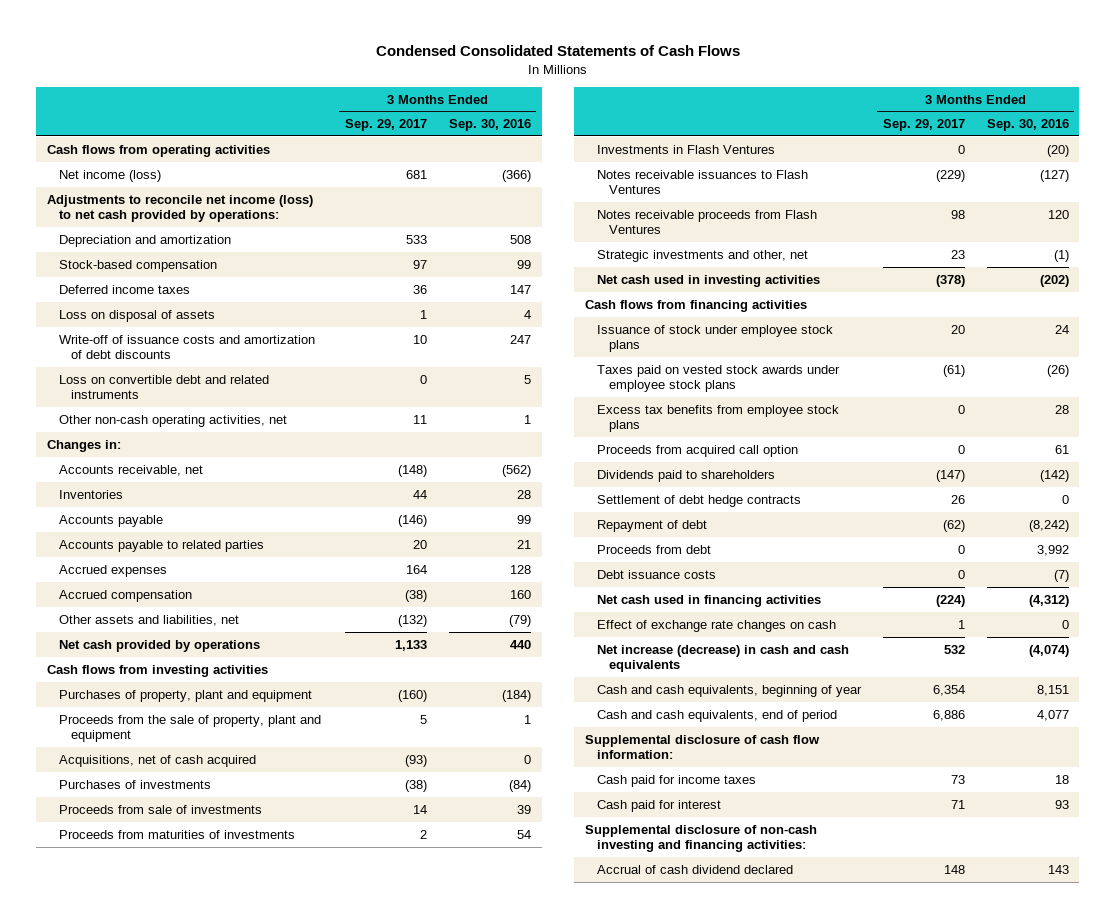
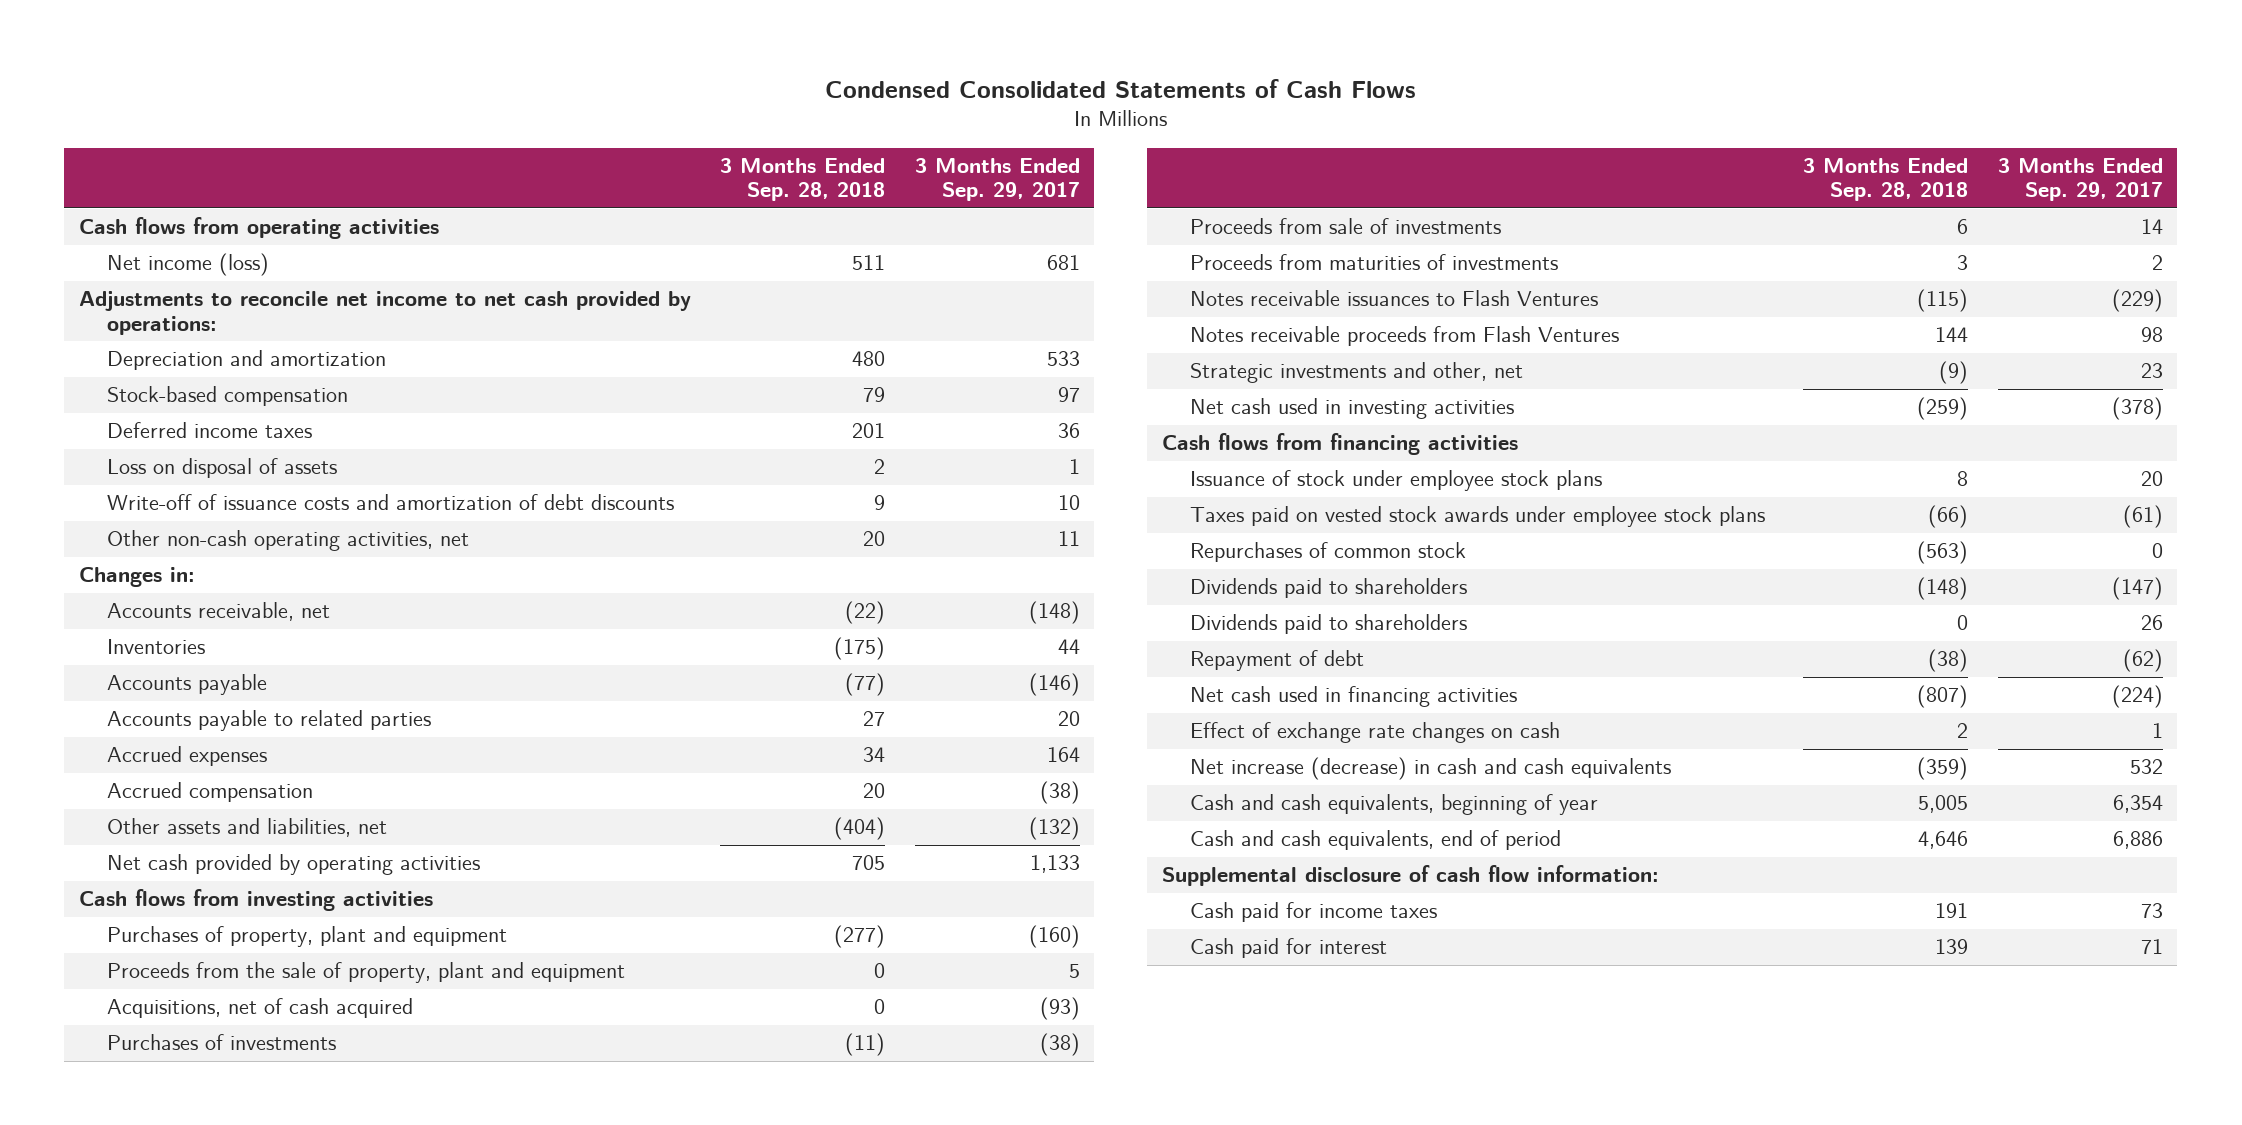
[448,119,531,132] Sep. 30, 2016 -> none
none -> [720,157,886,202] 3 Months Ended Sep. 28, 2018
[47,194,314,222] Adjustments to reconcile net income (loss) to net cash provided by operations: -> [79,291,692,335] Adjustments to reconcile net income to net cash provided by operations:
[59,374,270,399] Loss on convertible debt and related instruments -> none
[59,639,261,652] Net cash provided by operations -> [106,854,480,876] Net cash provided by operating activities
[596,144,775,154] Investments in Flash Ventures -> none
[596,404,839,432] Excess tax benefits from employee stock plans -> none
[596,444,798,457] Proceeds from acquired call option -> none
none -> [1189,542,1466,563] Repurchases of common stock
[596,494,801,507] Settlement of debt hedge contracts -> [1189,614,1467,635] Dividends paid to shareholders
[596,544,711,554] Proceeds from debt -> none
[596,569,716,579] Debt issuance costs -> none
[584,824,817,852] Supplemental disclosure of non-cash investing and financing activities: -> none
[596,864,793,874] Accrual of cash dividend declared -> none

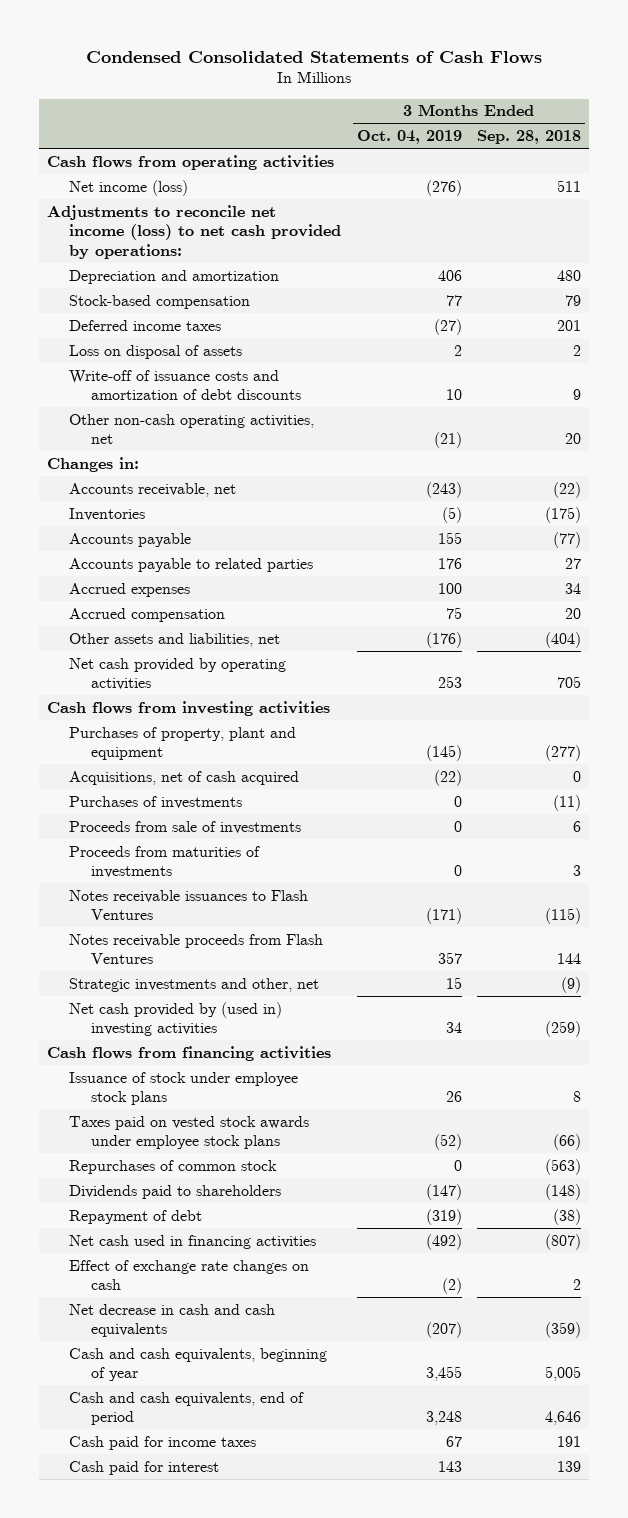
[914,157,1080,202] 3 Months Ended Sep. 29, 2017 -> none
none -> [356,130,462,145] Oct. 04, 2019
[79,291,692,335] Adjustments to reconcile net income to net cash provided by operations: -> [46,204,342,259] Adjustments to reconcile net income (loss) to net cash provided by operations:
[106,962,625,984] Proceeds from the sale of property, plant and equipment -> none
[1189,398,1514,420] Net cash used in investing activities -> [69,1001,283,1037] Net cash provided by (used in) investing activities
[1189,614,1467,635] Dividends paid to shareholders -> none
[1189,757,1671,781] Net increase (decrease) in cash and cash equivalents -> [69,1303,276,1338] Net decrease in cash and cash equivalents
[1162,865,1660,887] Supplemental disclosure of cash flow information: -> none

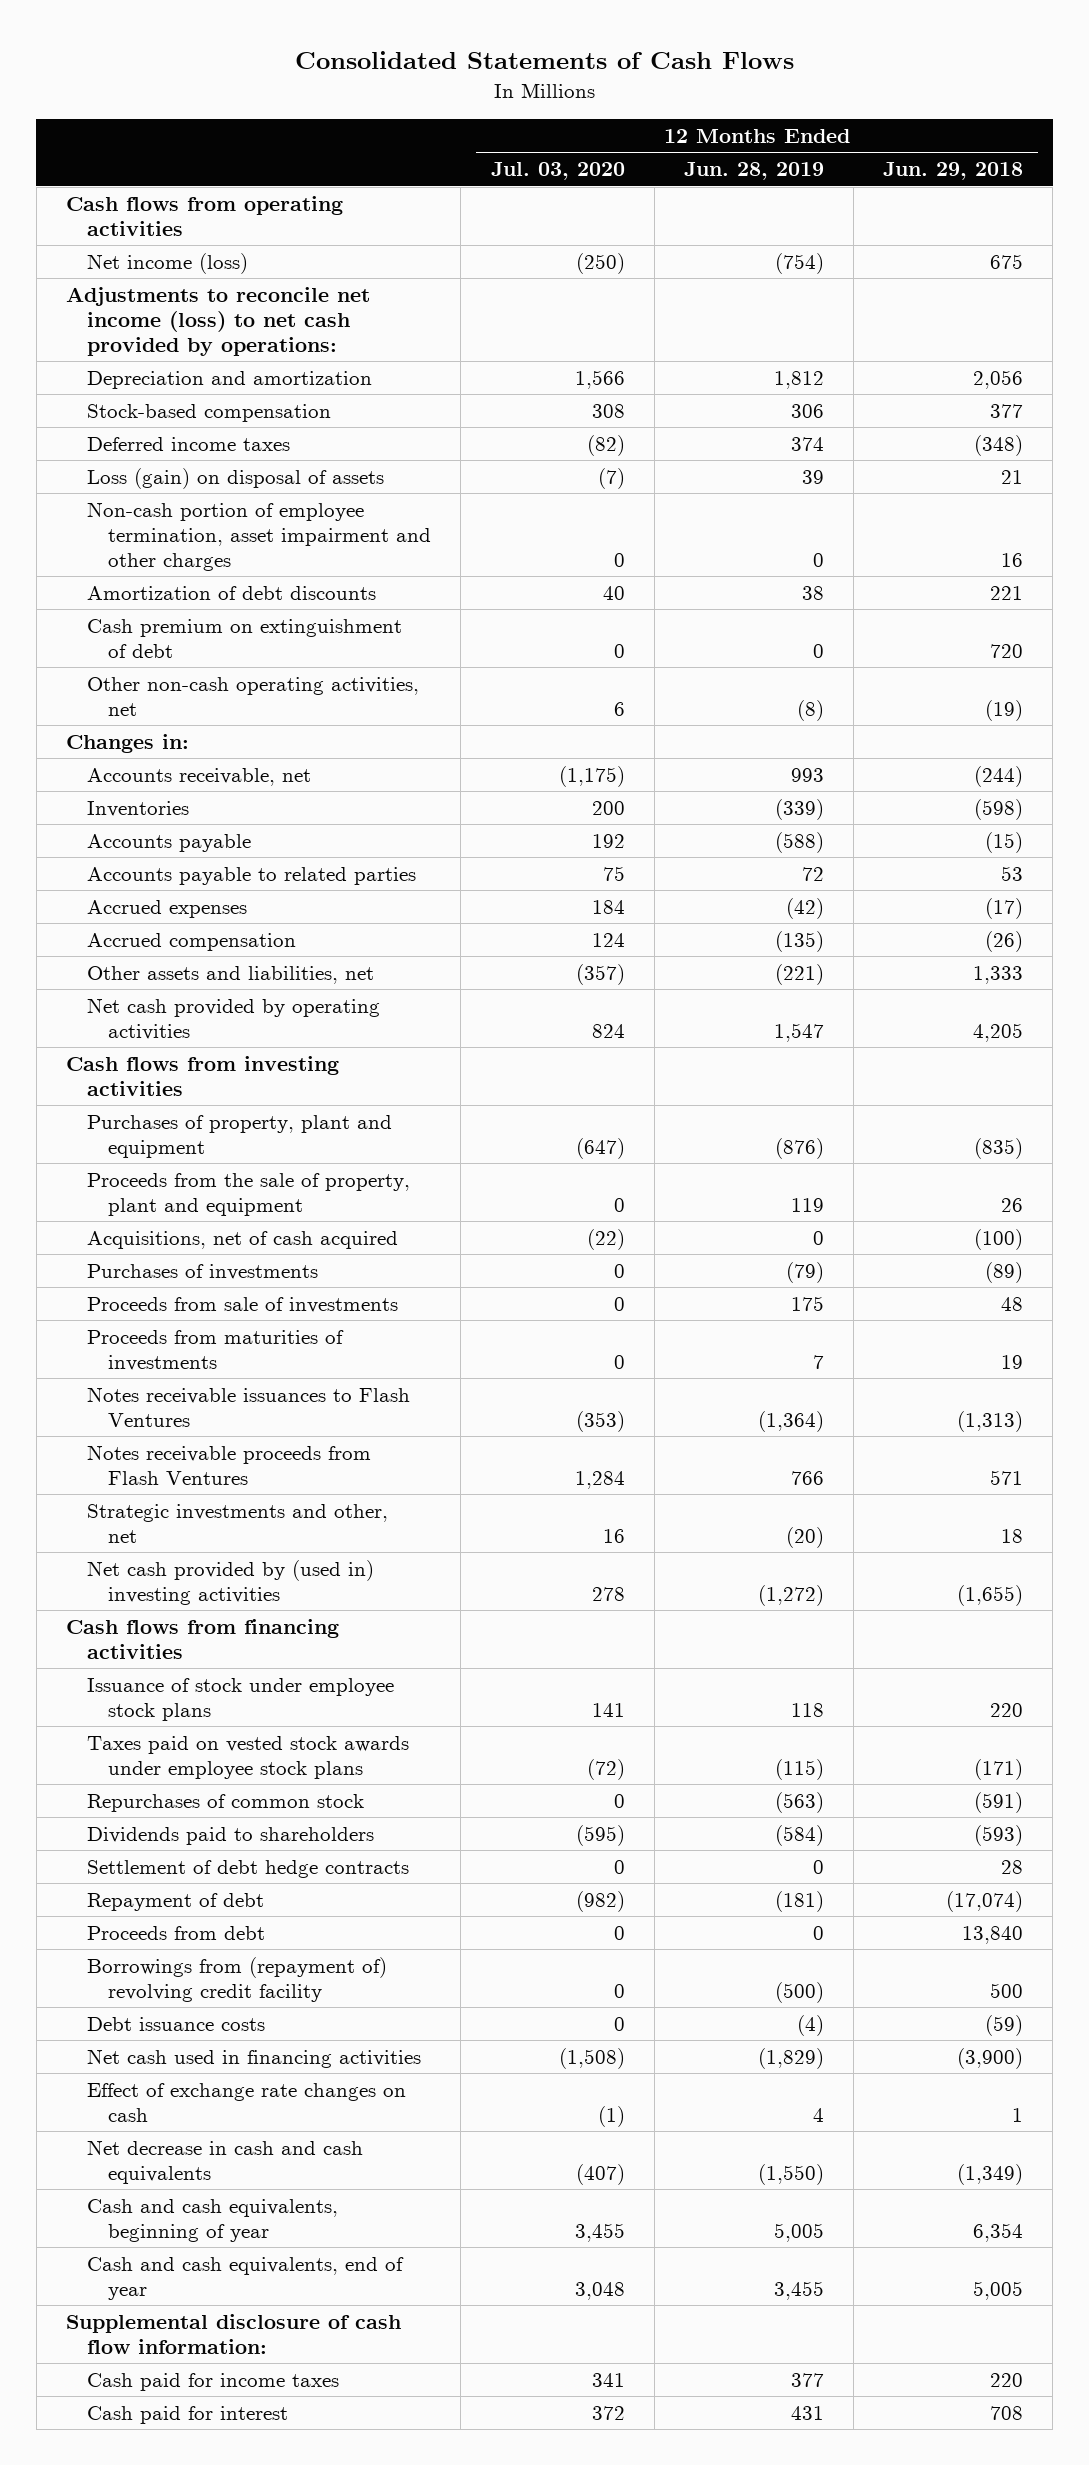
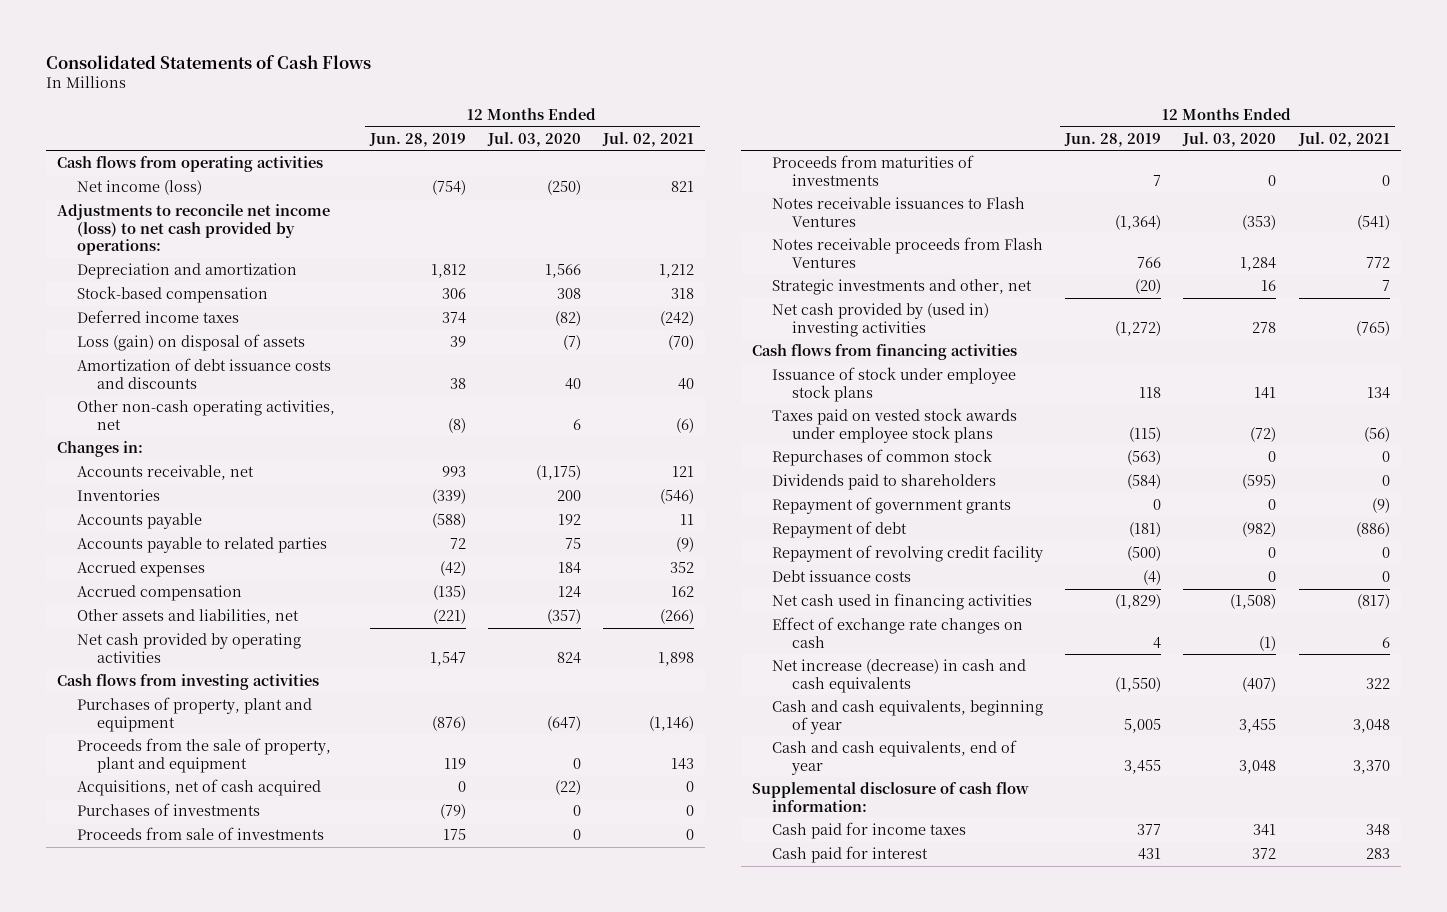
[883,162,1024,181] Jun. 29, 2018 -> none
none -> [602,131,695,147] Jul. 02, 2021
[87,501,432,571] Non-cash portion of employee termination, asset impairment and other charges -> none
[87,618,403,658] Cash premium on extinguishment of debt -> none
[87,585,377,600] Amortization of debt discounts -> [77,358,332,389] Amortization of debt issuance costs and discounts
[87,1859,410,1878] Settlement of debt hedge contracts -> [772,497,1012,515] Repayment of government grants
[87,1925,266,1940] Proceeds from debt -> none
[87,1956,388,2002] Borrowings from (repayment of) revolving credit facility -> [772,545,1044,563] Repayment of revolving credit facility
[87,2139,364,2184] Net decrease in cash and cash equivalents -> [772,659,1027,693] Net increase (decrease) in cash and cash equivalents

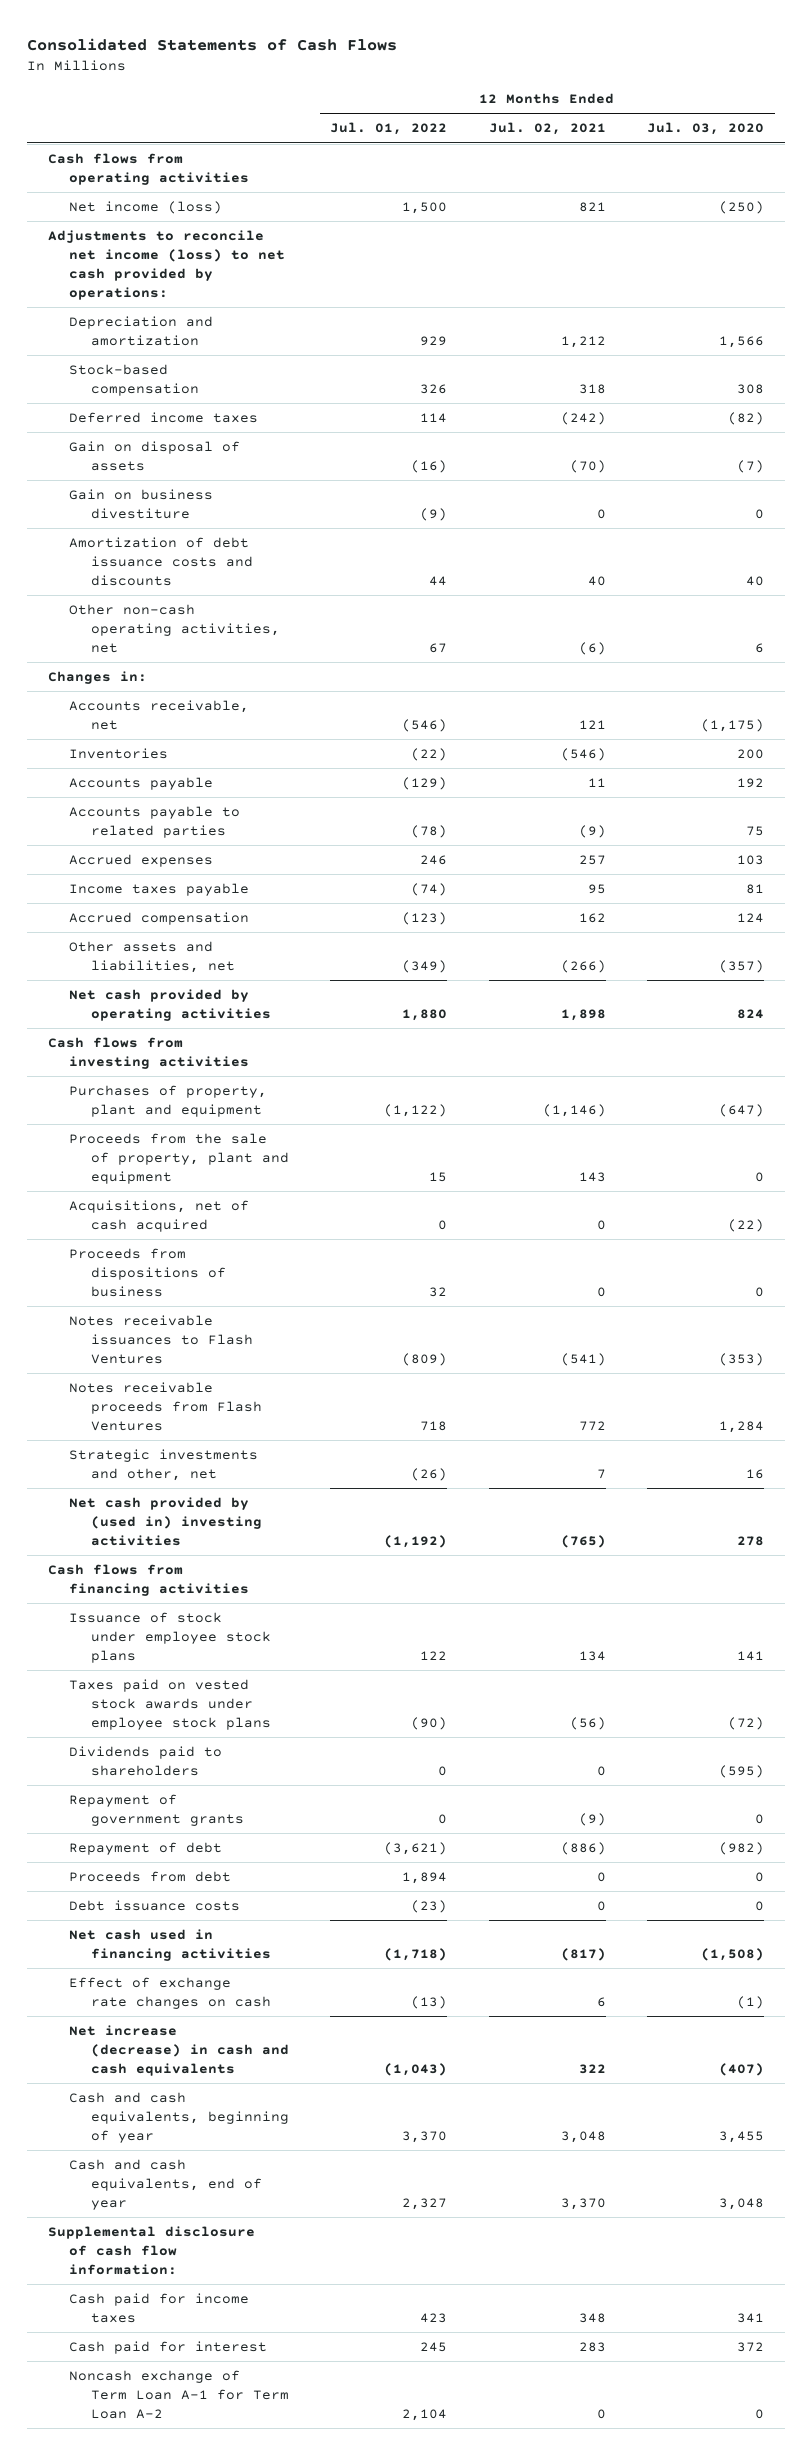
[369,132,467,147] Jun. 28, 2019 -> none
none -> [330,122,448,136] Jul. 01, 2022
[77,334,306,352] Loss (gain) on disposal of assets -> [69,440,241,471] Gain on disposal of assets
none -> [69,488,214,519] Gain on business divestiture
[558,562,582,575] 184 -> [737,854,765,865] 103
[670,562,695,574] 352 -> [578,854,606,865] 257
none -> [69,882,250,896] Income taxes payable
[77,803,261,817] Purchases of investments -> none
[77,827,325,841] Proceeds from sale of investments -> none
[772,155,975,186] Proceeds from maturities of investments -> none
none -> [69,1247,226,1297] Proceeds from dispositions of business
[772,449,993,467] Repurchases of common stock -> none
[772,545,1044,563] Repayment of revolving credit facility -> none
none -> [69,1870,232,1882] Proceeds from debt
none -> [69,2369,289,2419] Noncash exchange of Term Loan A-1 for Term Loan A-2

